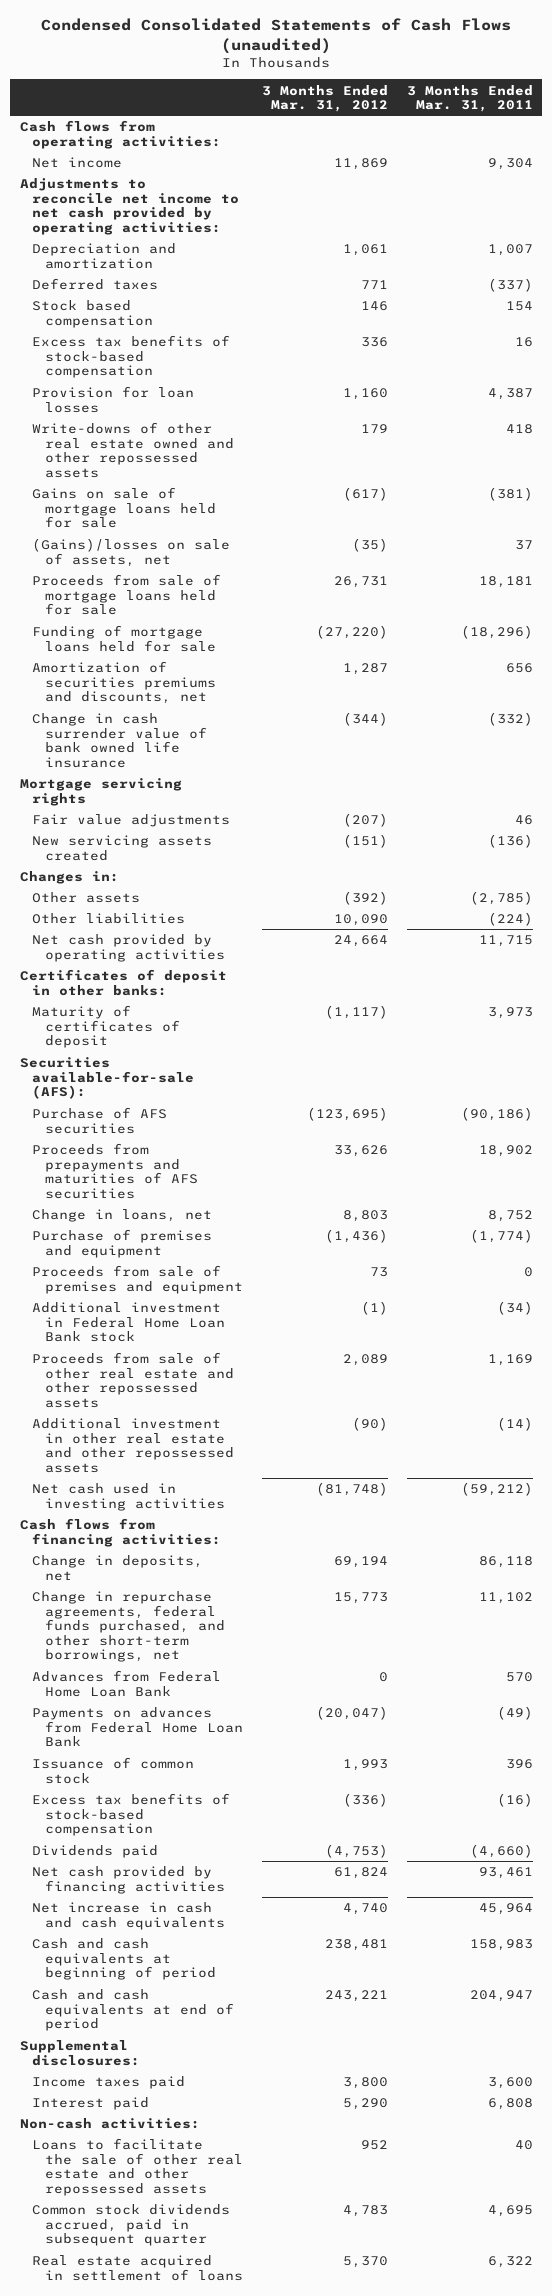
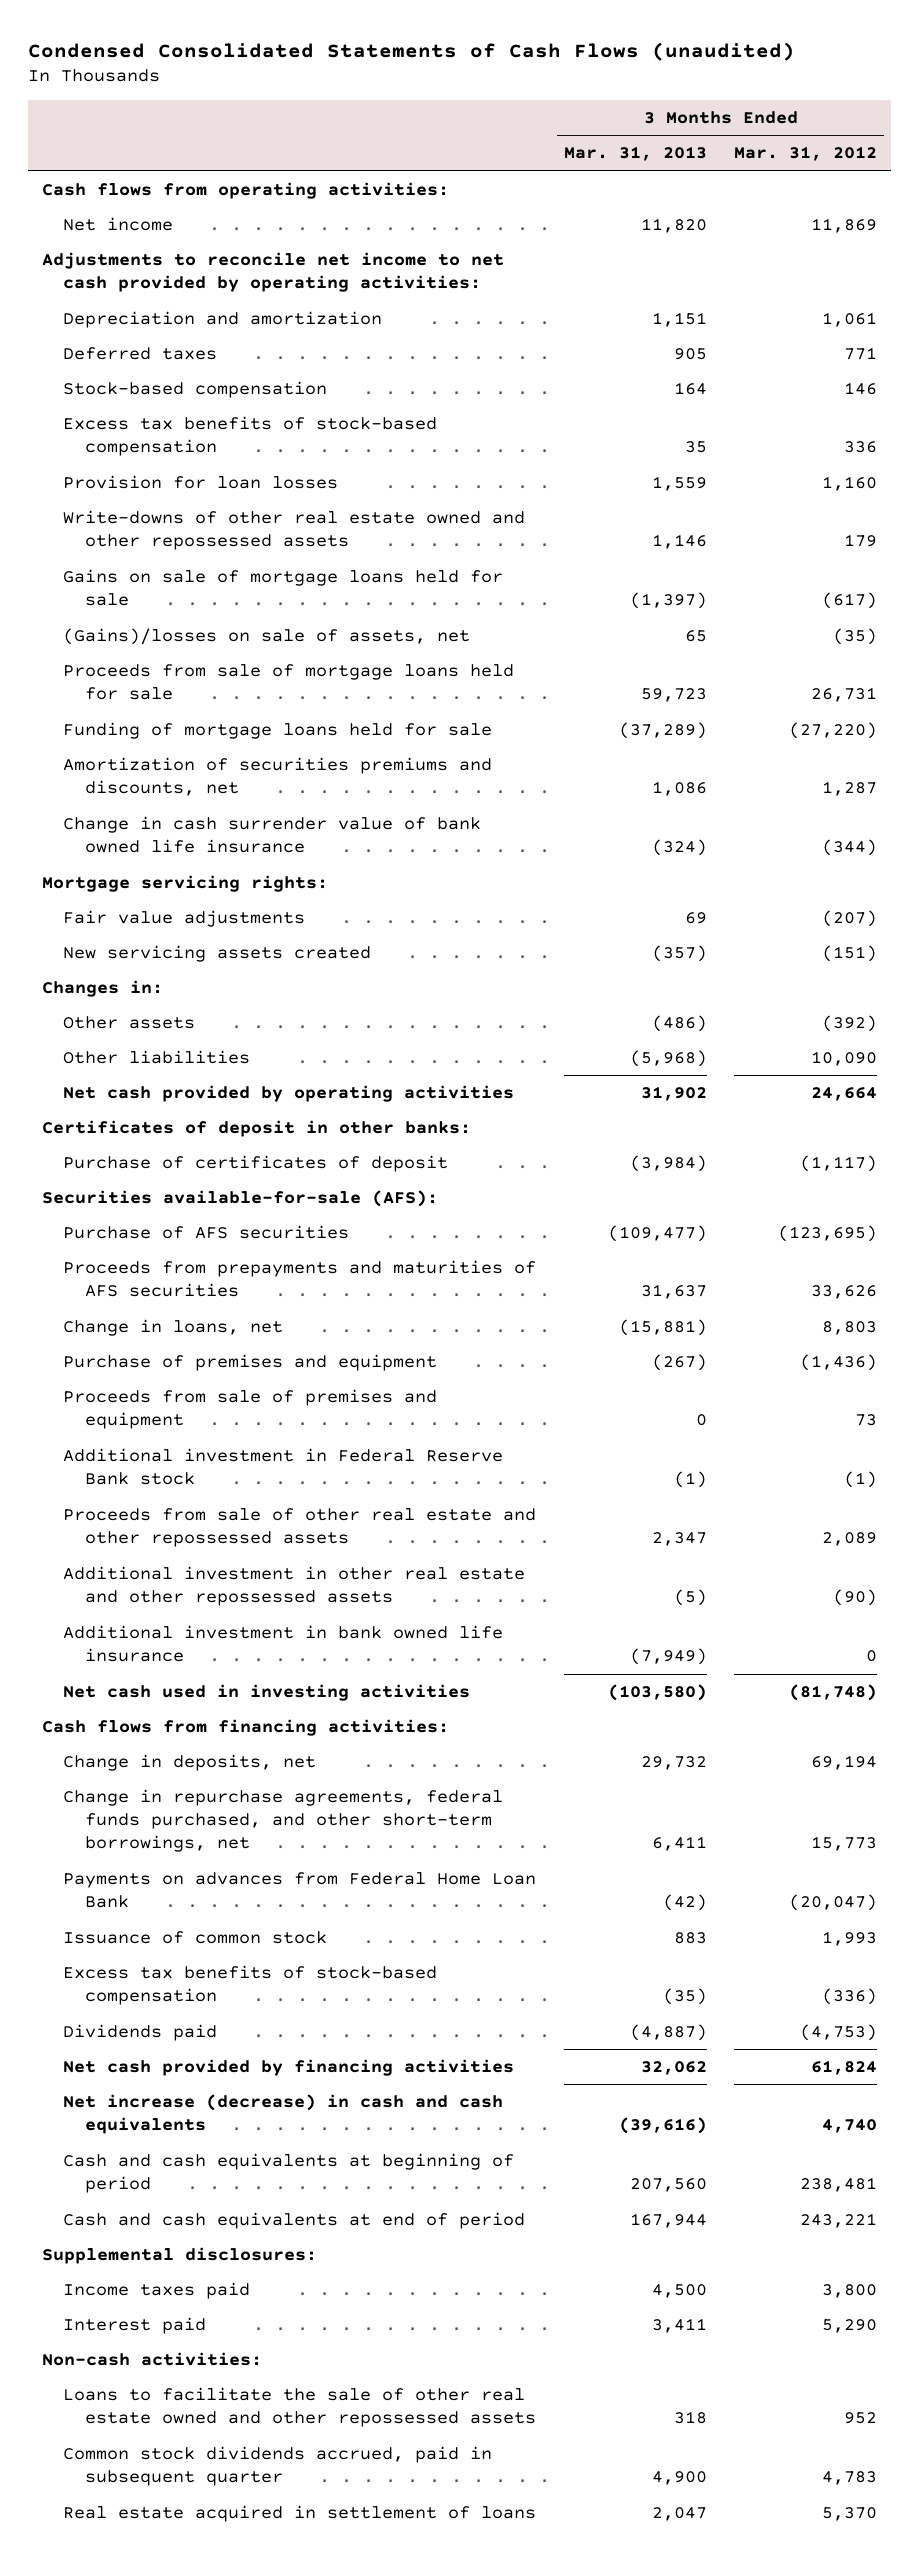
[406,84,533,113] 3 Months Ended Mar. 31, 2011 -> none
none -> [563,146,707,162] Mar. 31, 2013
[32,300,154,328] Stock based compensation -> [63,381,328,399] Stock-based compensation
[19,778,182,806] Mortgage servicing rights -> [41,875,328,893] Mortgage servicing rights:
[32,1005,181,1049] Maturity of certificates of deposit -> [63,1155,449,1173] Purchase of certificates of deposit
[32,1302,226,1343] Additional investment in Federal Home Loan Bank stock -> [63,1448,504,1486] Additional investment in Federal Reserve Bank stock
none -> [63,1625,504,1663] Additional investment in bank owned life insurance
[32,1670,222,1697] Advances from Federal Home Loan Bank -> none
[32,1902,226,1930] Net increase in cash and cash equivalents -> [63,2094,504,2135] Net increase (decrease) in cash and cash equivalents
[32,2138,244,2196] Loans to facilitate the sale of other real estate and other repossessed assets -> [63,2387,537,2428] Loans to facilitate the sale of other real estate owned and other repossessed assets

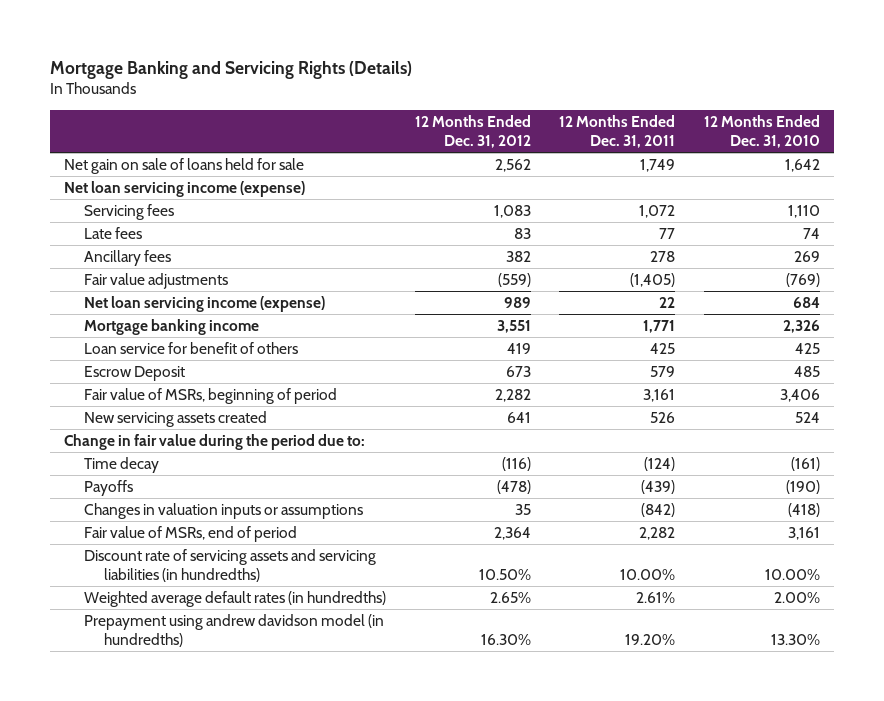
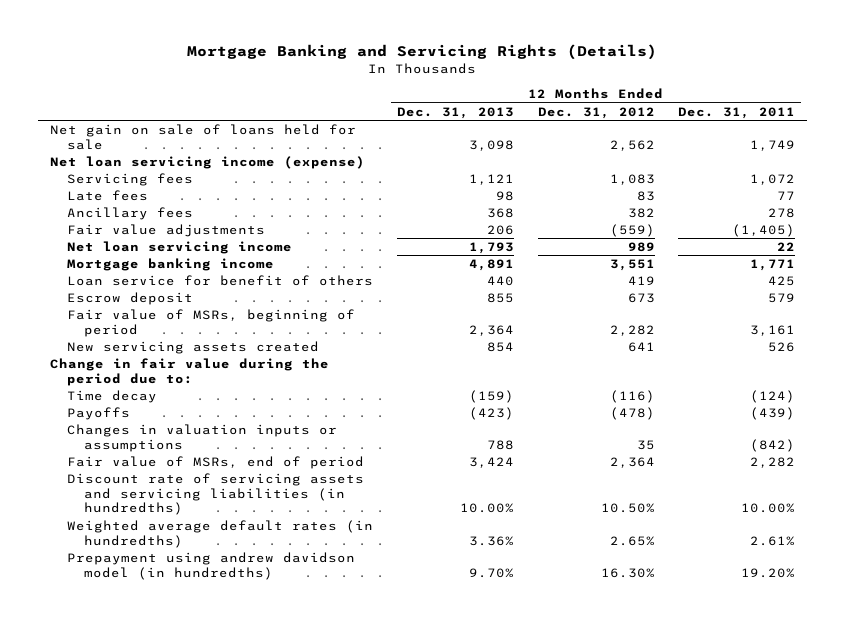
[703,114,820,148] 12 Months Ended Dec. 31, 2010 -> none
none -> [396,106,514,119] Dec. 31, 2013
[84,296,326,313] Net loan servicing income (expense) -> [66,241,292,255] Net loan servicing income
[84,366,186,382] Escrow Deposit -> [66,292,193,306] Escrow deposit

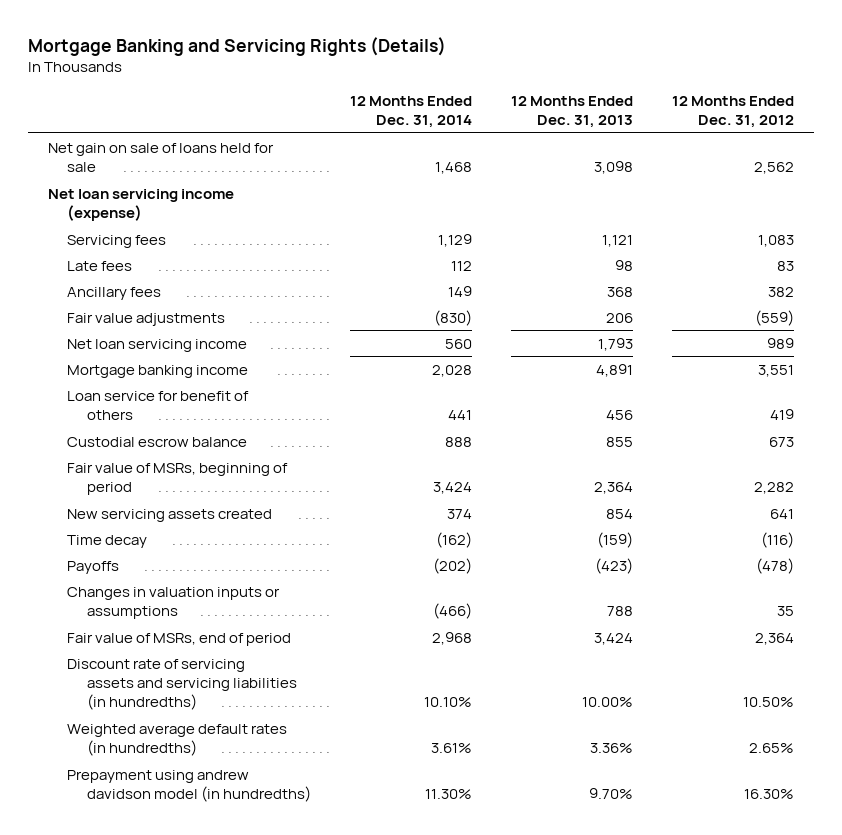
[678,106,796,119] Dec. 31, 2011 -> none
none -> [350,95,473,129] 12 Months Ended Dec. 31, 2014
[486,276,514,287] 440 -> [606,409,634,420] 456
[66,292,193,306] Escrow deposit -> [67,436,248,447] Custodial escrow balance
[49,358,329,386] Change in fair value during the period due to: -> none

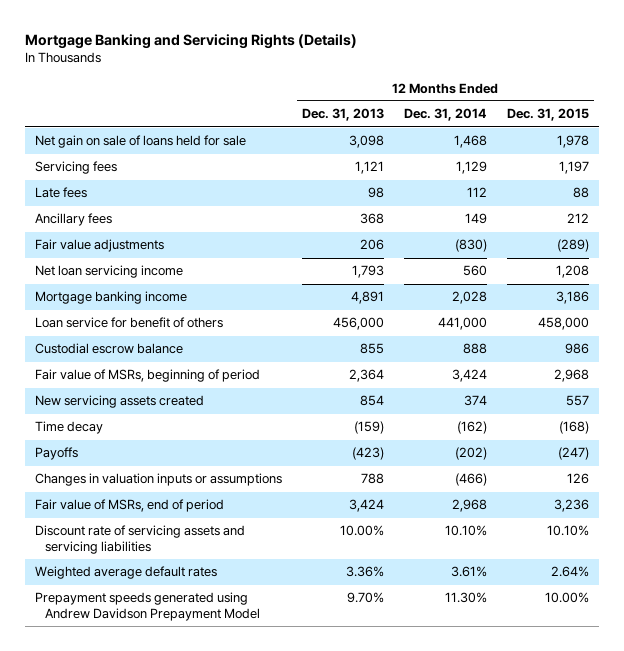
[672,95,795,129] 12 Months Ended Dec. 31, 2012 -> none
none -> [506,108,589,122] Dec. 31, 2015
[47,188,234,221] Net loan servicing income (expense) -> none
[448,409,473,420] 441 -> [437,317,487,331] 441,000
[606,409,634,420] 456 -> [333,317,385,331] 456,000
[67,658,297,711] Discount rate of servicing assets and servicing liabilities (in hundredths) -> [35,525,246,554] Discount rate of servicing assets and servicing liabilities
[67,723,288,756] Weighted average default rates (in hundredths) -> [35,566,218,580] Weighted average default rates
[67,769,311,802] Prepayment using andrew davidson model (in hundredths) -> [35,592,260,621] Prepayment speeds generated using Andrew Davidson Prepayment Model

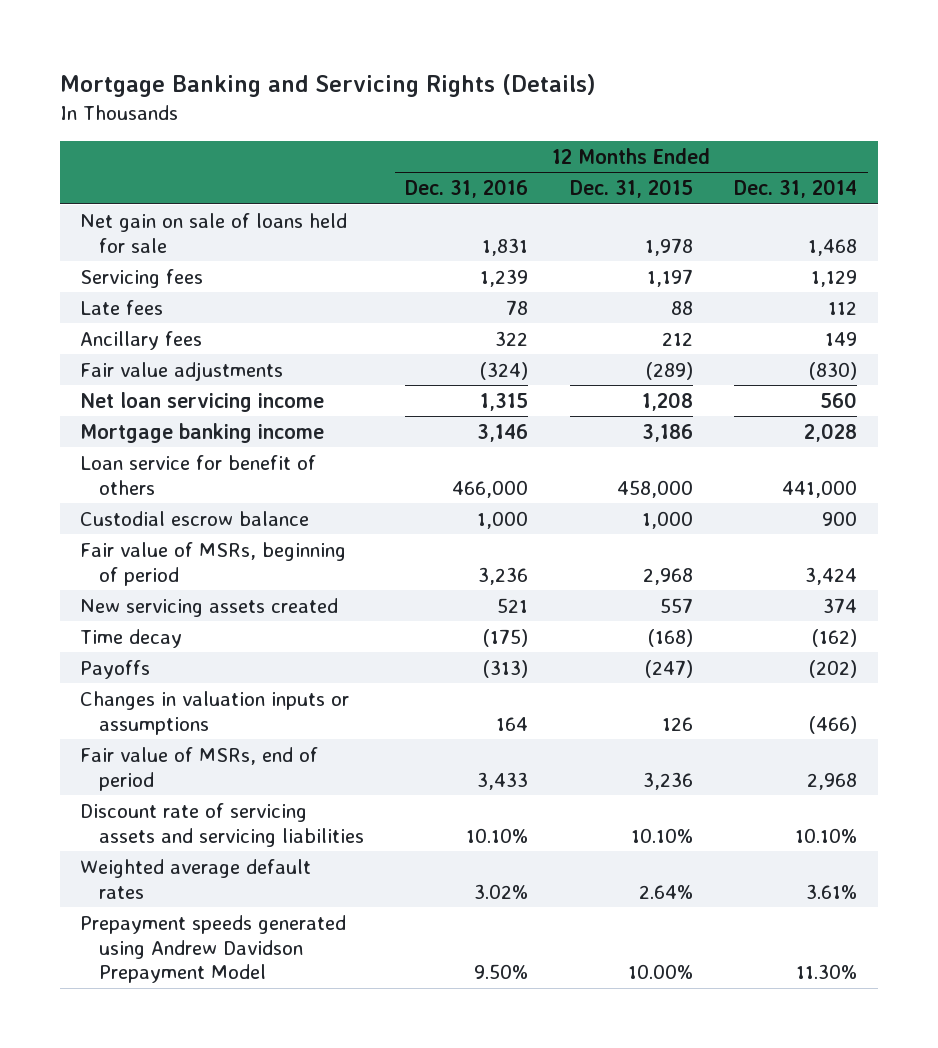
[302,108,385,122] Dec. 31, 2013 -> none
none -> [405,179,529,199] Dec. 31, 2016
[462,343,487,355] 888 -> [822,510,858,526] 900
[564,343,589,355] 986 -> [641,510,693,529] 1,000

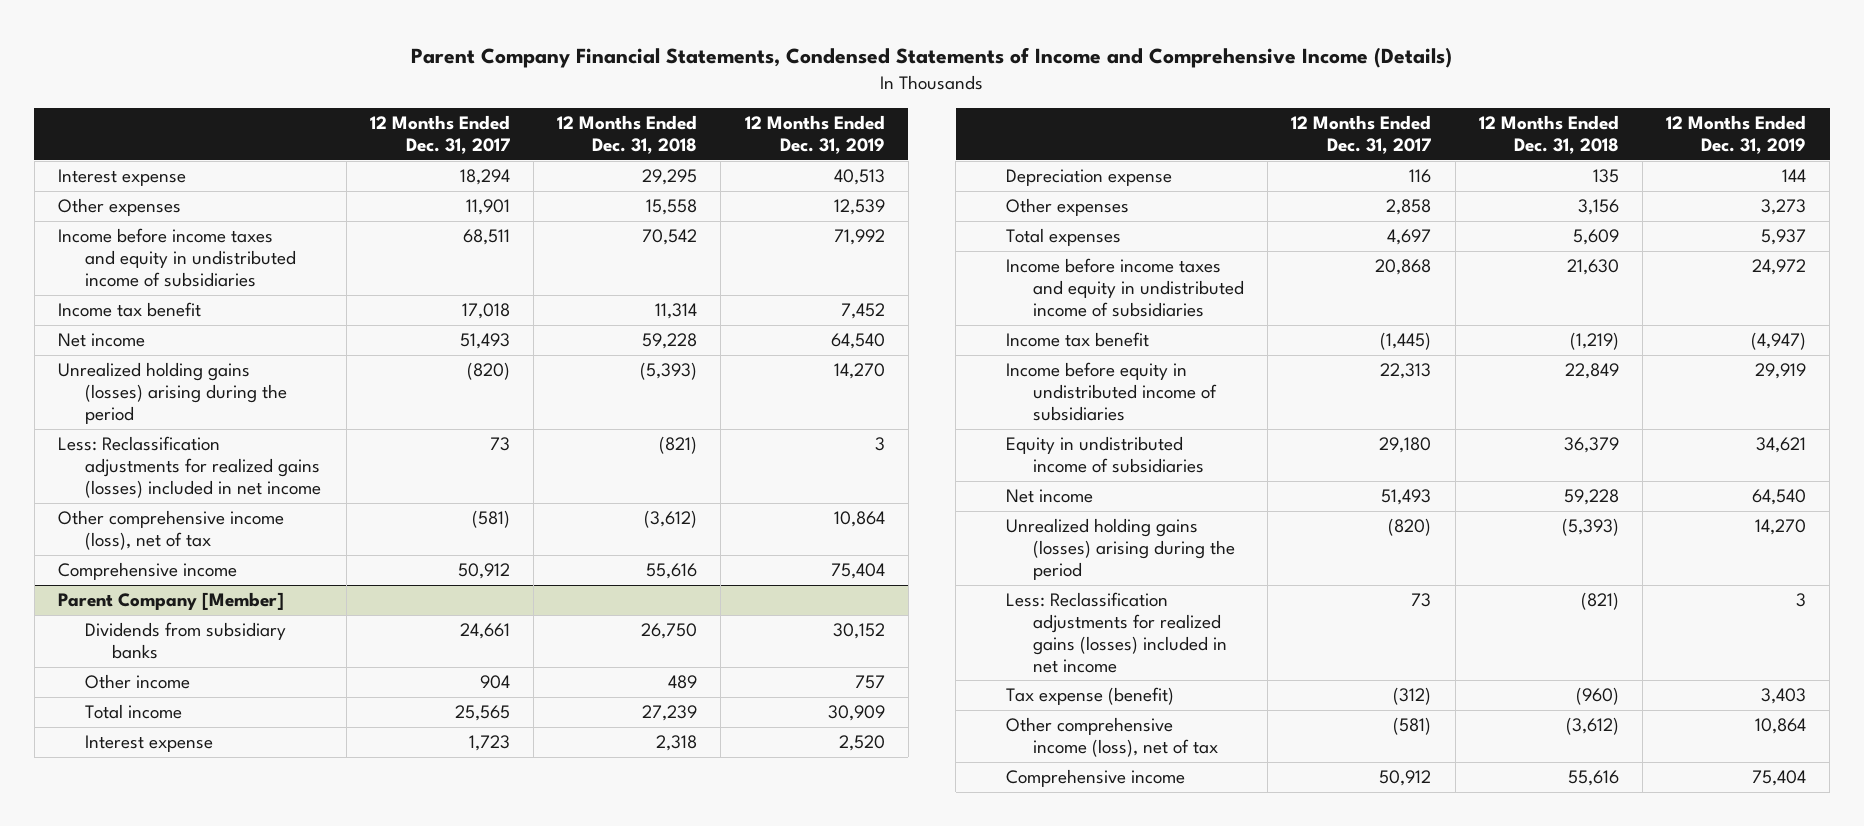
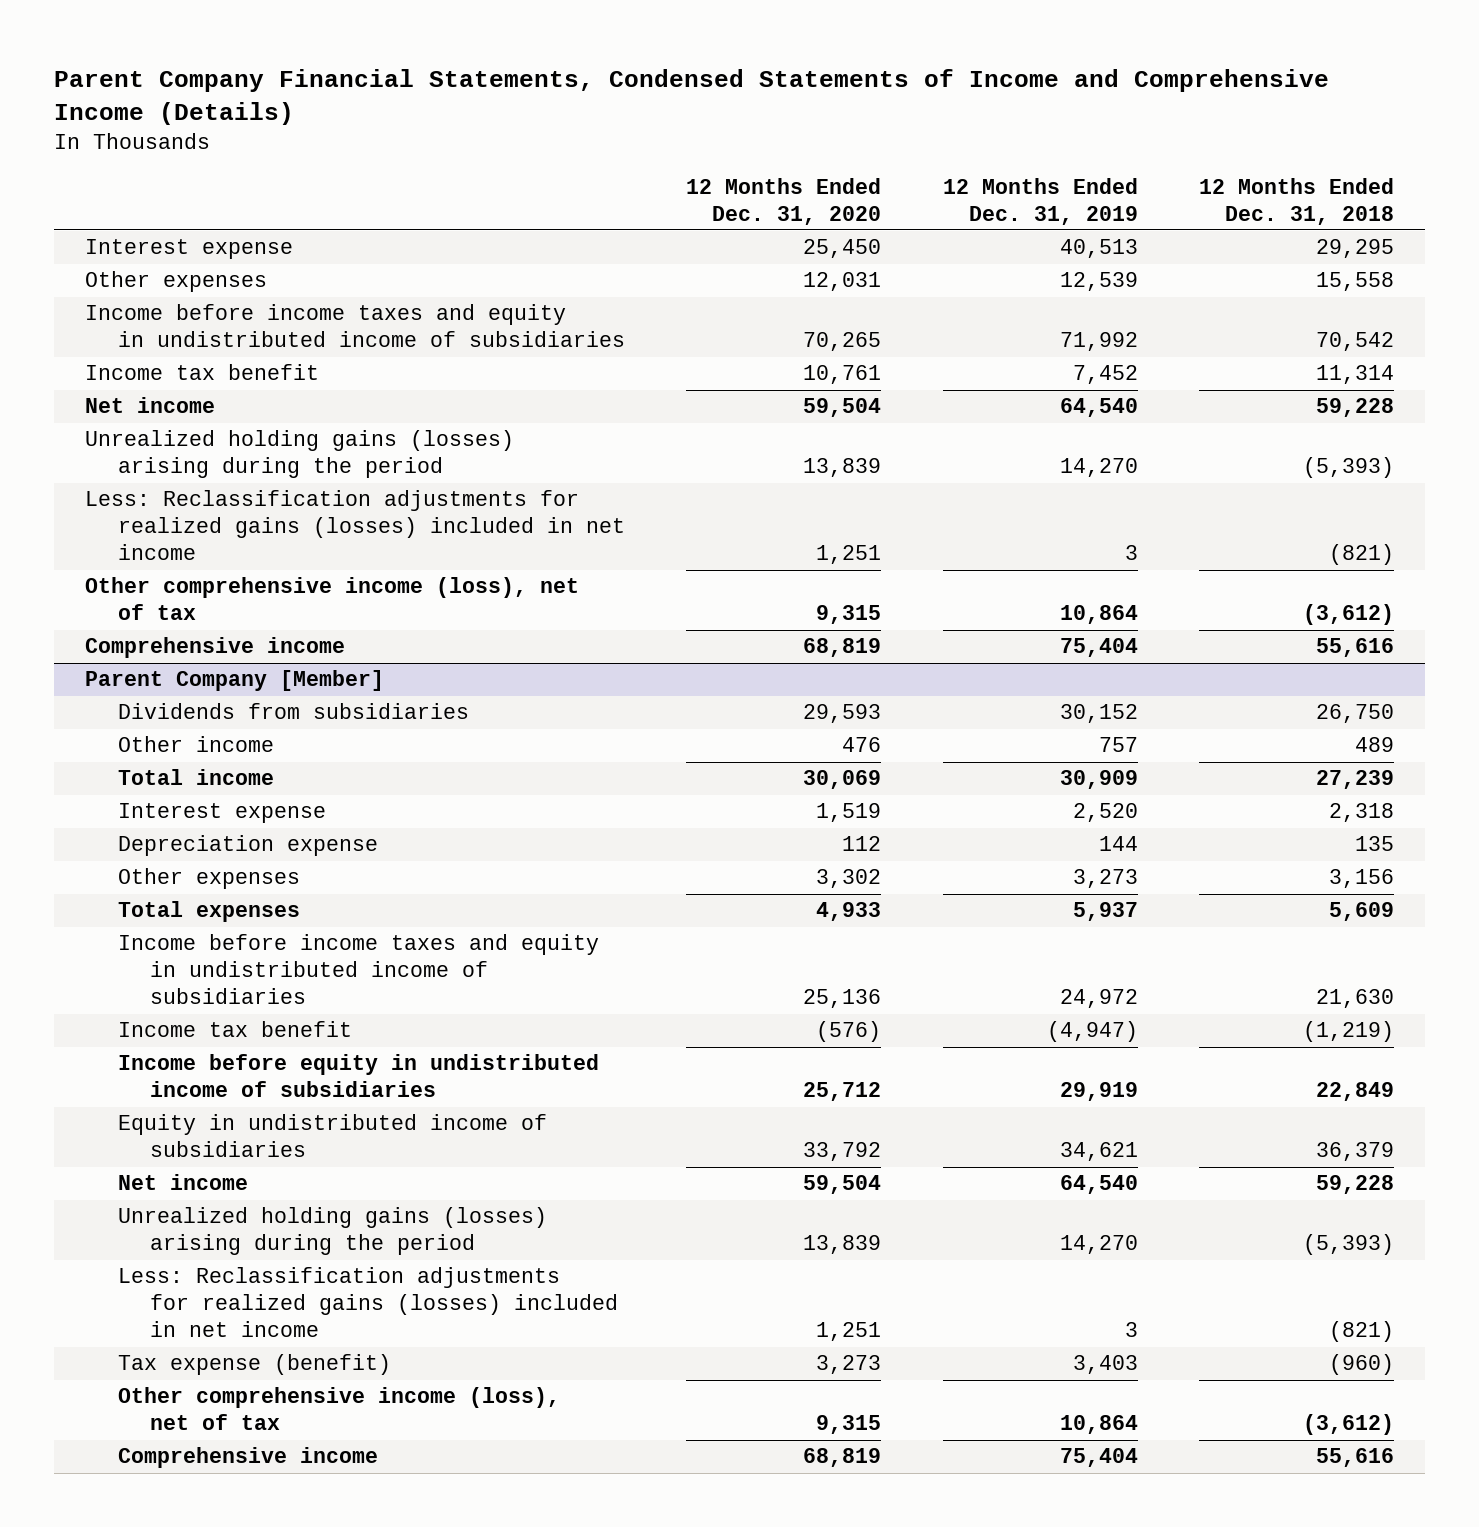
[369,114,510,154] 12 Months Ended Dec. 31, 2017 -> none
none -> [686,177,882,225] 12 Months Ended Dec. 31, 2020
[84,622,286,660] Dividends from subsidiary banks -> [117,703,469,720] Dividends from subsidiaries

